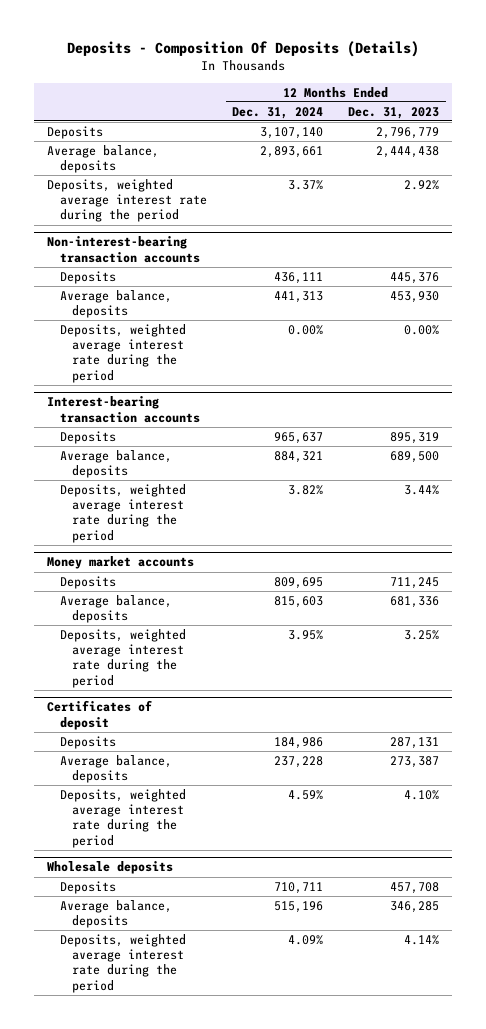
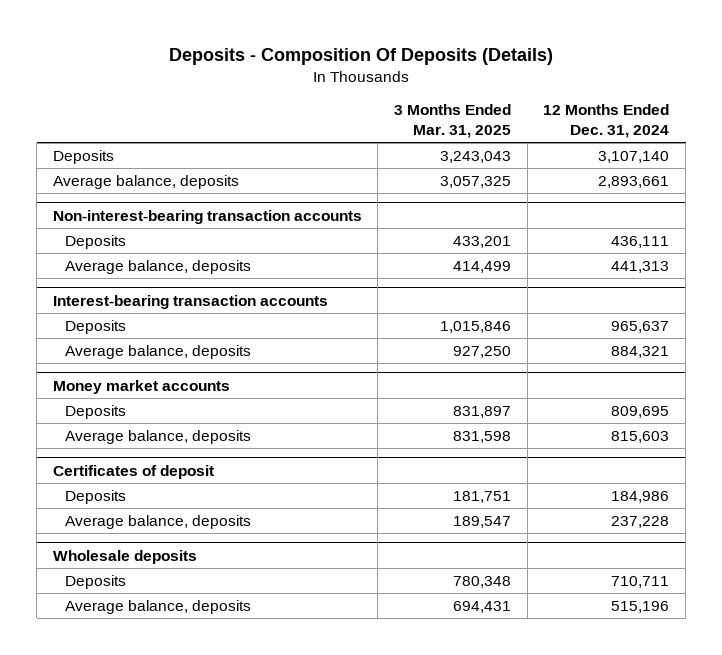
[348,106,440,119] Dec. 31, 2023 -> none
none -> [394,104,512,138] 3 Months Ended Mar. 31, 2025
[46,178,207,223] Deposits, weighted average interest rate during the period -> none
[59,323,186,383] Deposits, weighted average interest rate during the period -> none
[59,483,186,543] Deposits, weighted average interest rate during the period -> none
[59,628,186,688] Deposits, weighted average interest rate during the period -> none
[59,788,186,848] Deposits, weighted average interest rate during the period -> none
[59,933,186,993] Deposits, weighted average interest rate during the period -> none

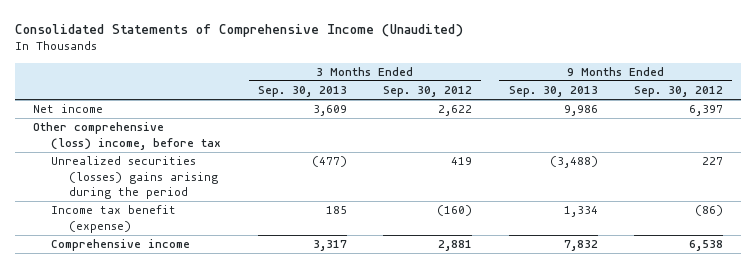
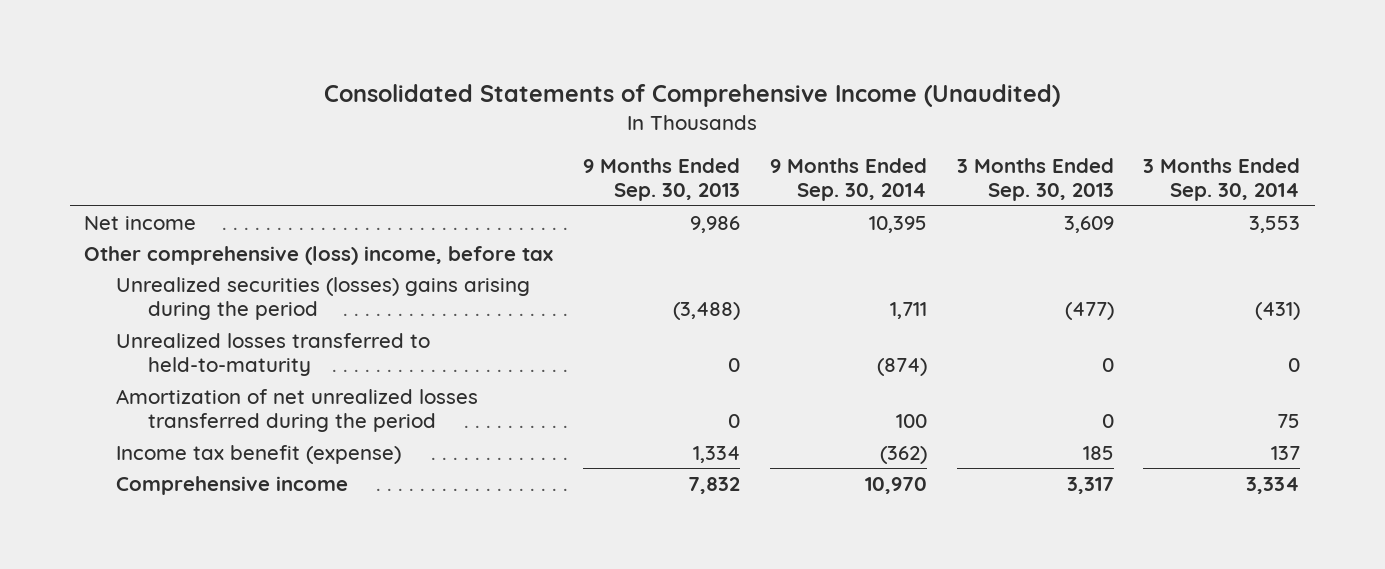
[383,86,473,98] Sep. 30, 2012 -> none
[634,86,724,98] Sep. 30, 2012 -> none
none -> [769,158,927,202] 9 Months Ended Sep. 30, 2014
none -> [1143,158,1301,202] 3 Months Ended Sep. 30, 2014
none -> [116,333,431,377] Unrealized losses transferred to held-to-maturity
none -> [116,389,479,433] Amortization of net unrealized losses transferred during the period

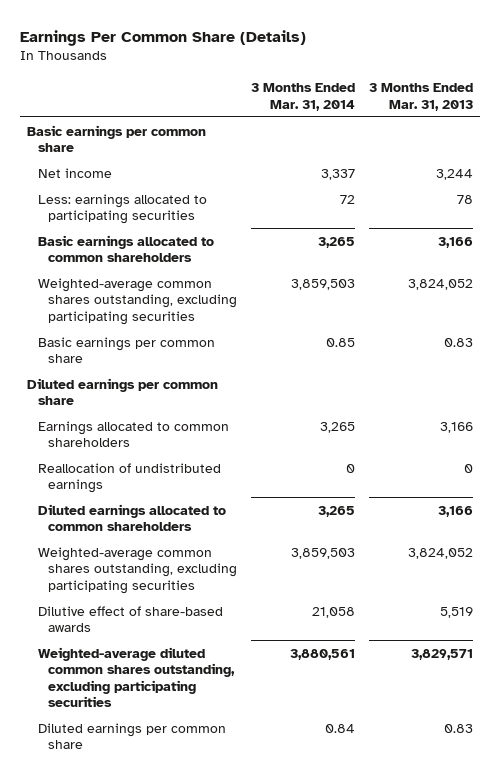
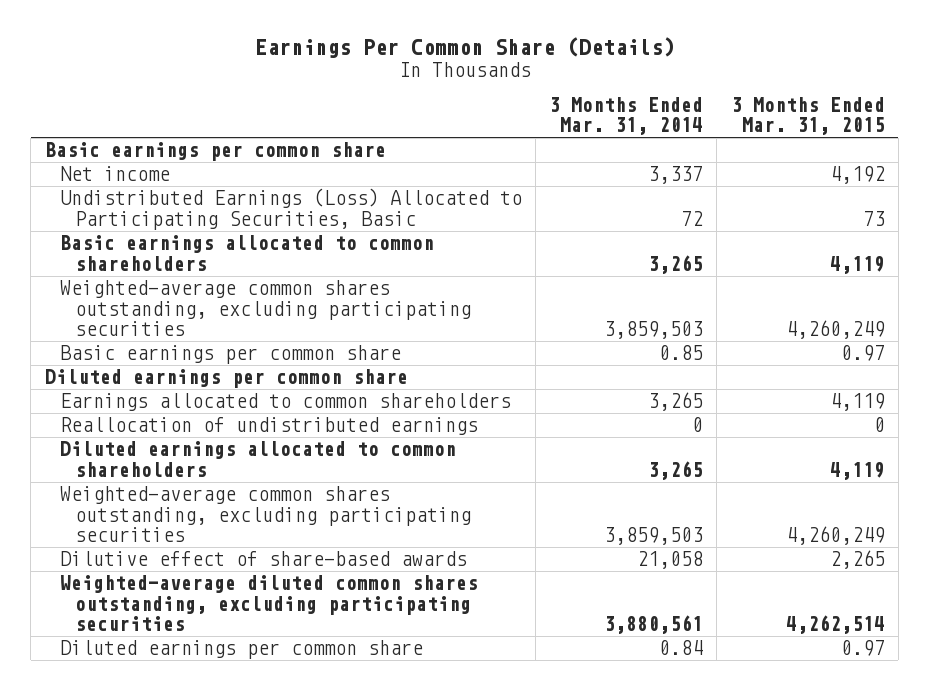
[369,83,474,111] 3 Months Ended Mar. 31, 2013 -> none
none -> [730,97,885,136] 3 Months Ended Mar. 31, 2015
[37,193,207,225] Less: earnings allocated to participating securities -> [59,188,522,230] Undistributed Earnings (Loss) Allocated to Participating Securities, Basic

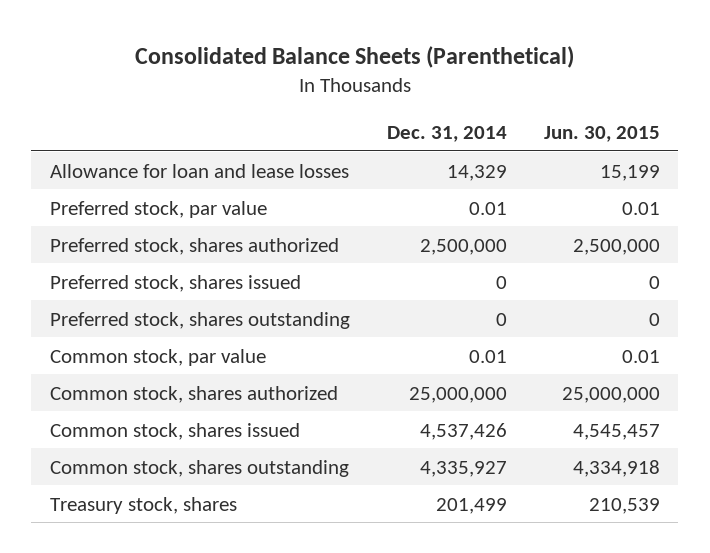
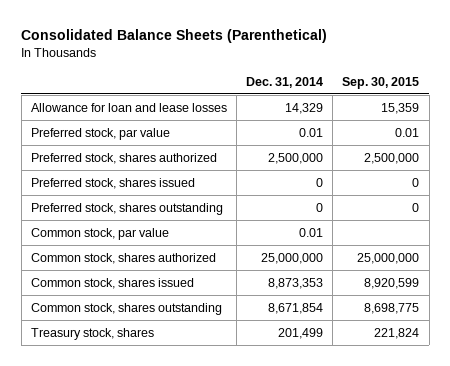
[543,125,660,142] Jun. 30, 2015 -> none
none -> [342,76,420,89] Sep. 30, 2015
[419,422,507,440] 4,537,426 -> [268,277,324,289] 8,873,353
[419,460,507,477] 4,335,927 -> [268,302,324,314] 8,671,854

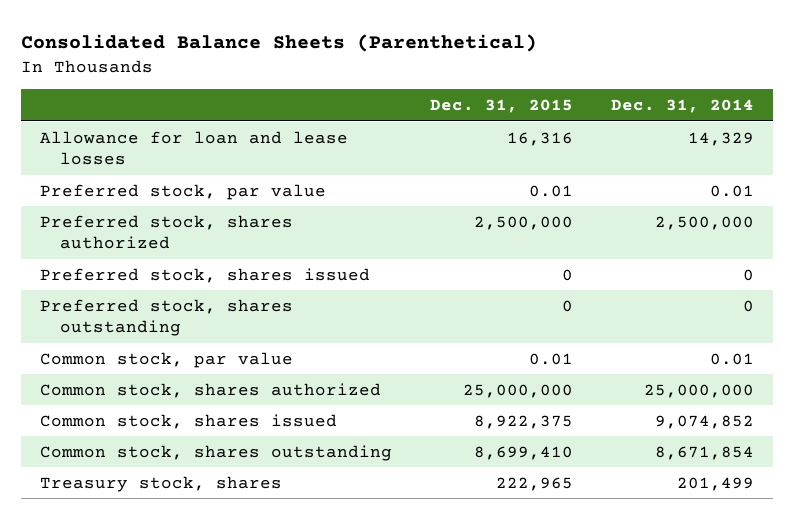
[342,76,420,89] Sep. 30, 2015 -> none
none -> [430,98,574,113] Dec. 31, 2015
[268,277,324,289] 8,873,353 -> [655,414,755,429] 9,074,852

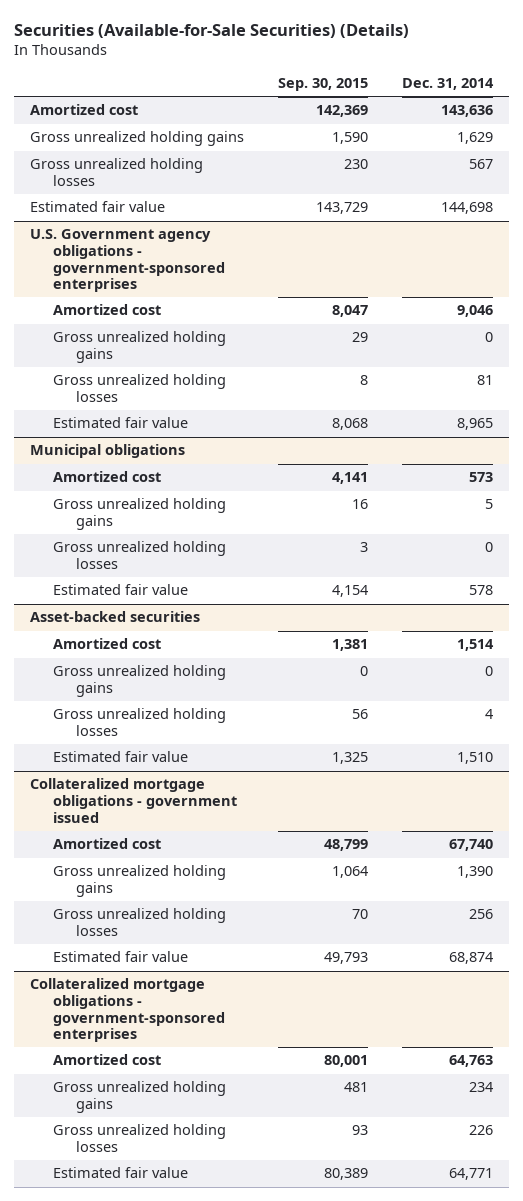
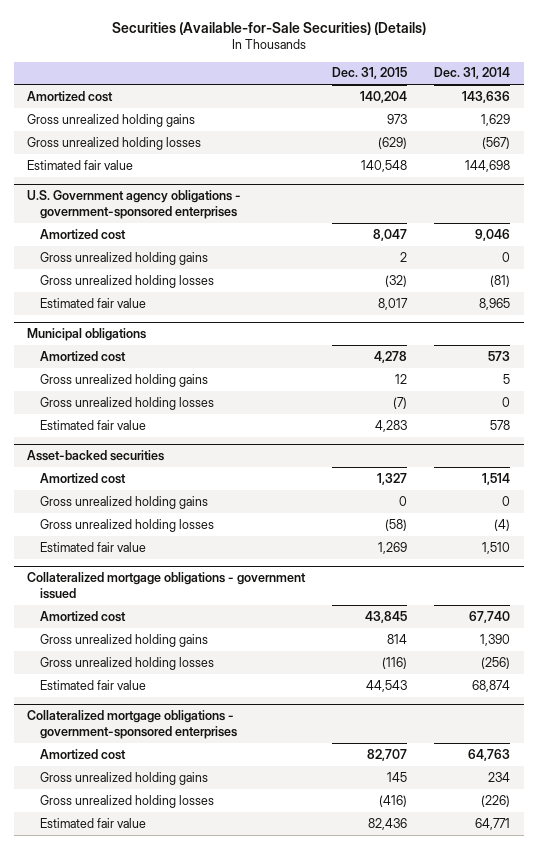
[278,77,369,91] Sep. 30, 2015 -> none
none -> [332,67,408,80] Dec. 31, 2015
[468,159,493,170] 567 -> [482,136,511,149] (567)
[476,375,493,386] 81 -> [490,274,511,287] (81)
[484,709,493,720] 4 -> [494,518,511,531] (4)
[468,909,493,920] 256 -> [481,656,511,669] (256)
[468,1125,493,1136] 226 -> [481,794,511,807] (226)

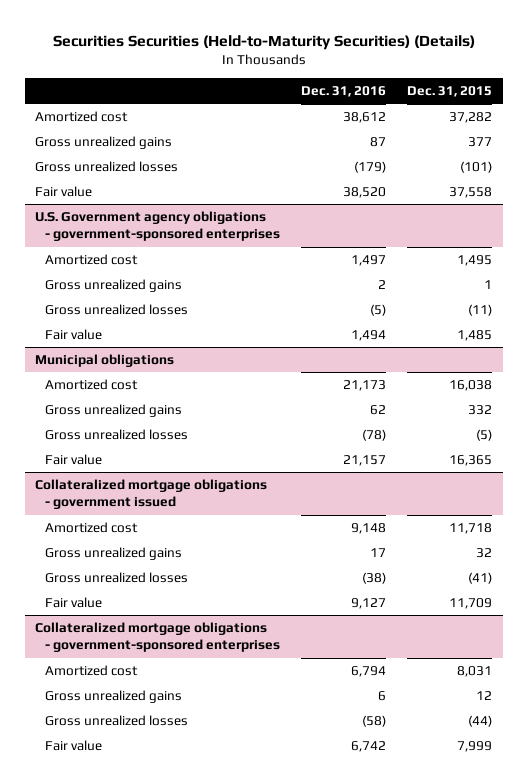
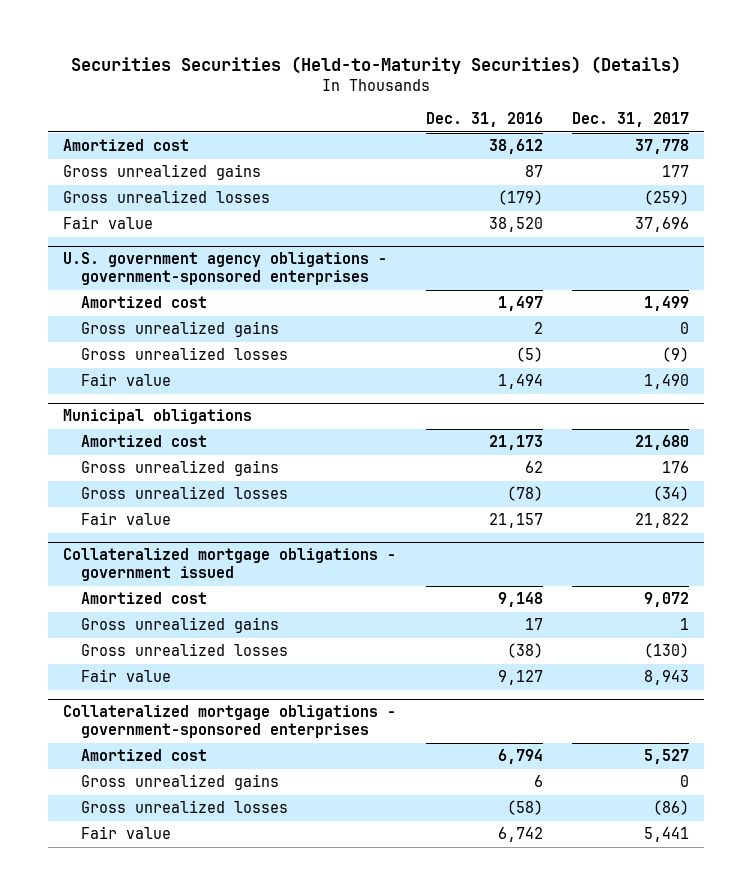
[407,85,493,97] Dec. 31, 2015 -> none
none -> [572,112,690,128] Dec. 31, 2017
[35,211,281,242] U.S. Government agency obligations - government-sponsored enterprises -> [63,252,388,286] U.S. government agency obligations - government-sponsored enterprises

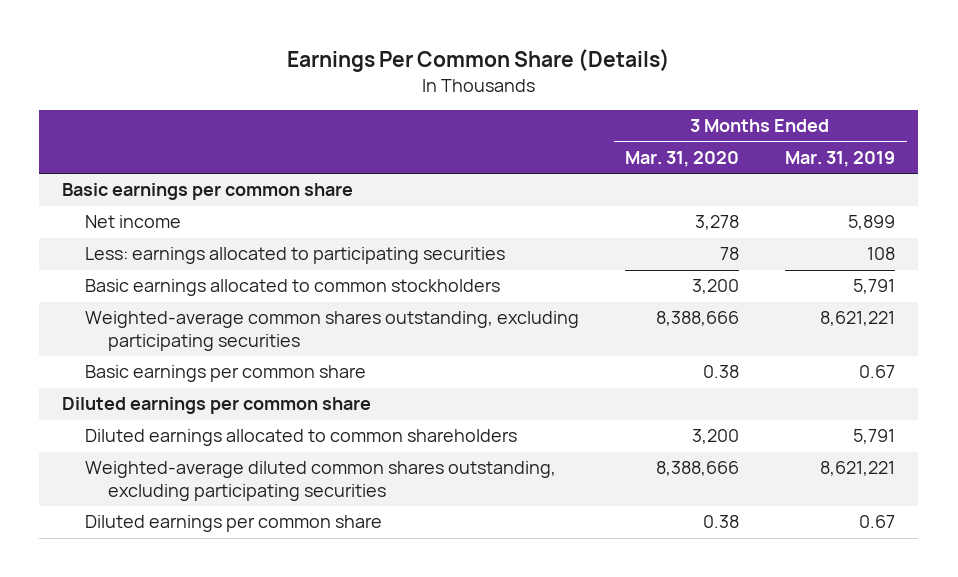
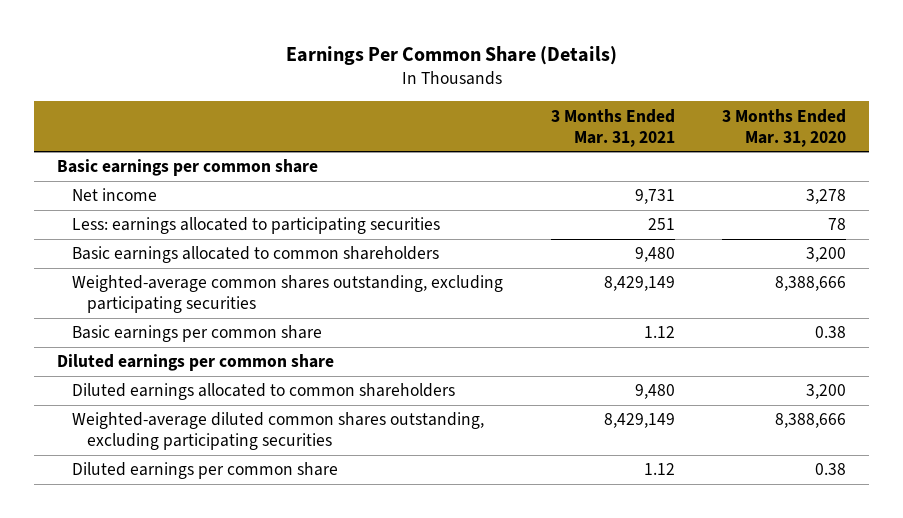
[785,150,896,167] Mar. 31, 2019 -> none
none -> [550,108,675,147] 3 Months Ended Mar. 31, 2021
[85,279,501,297] Basic earnings allocated to common stockholders -> [72,246,440,264] Basic earnings allocated to common shareholders

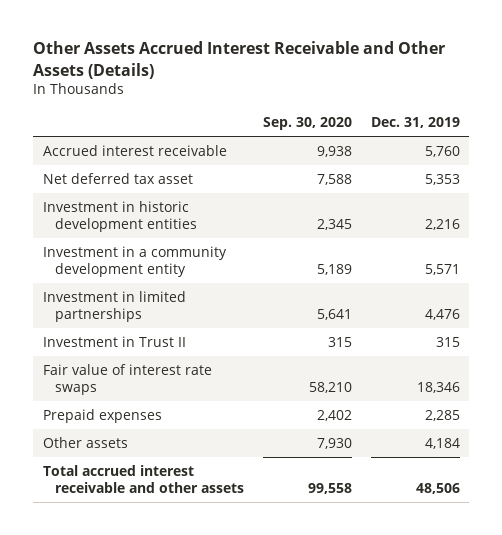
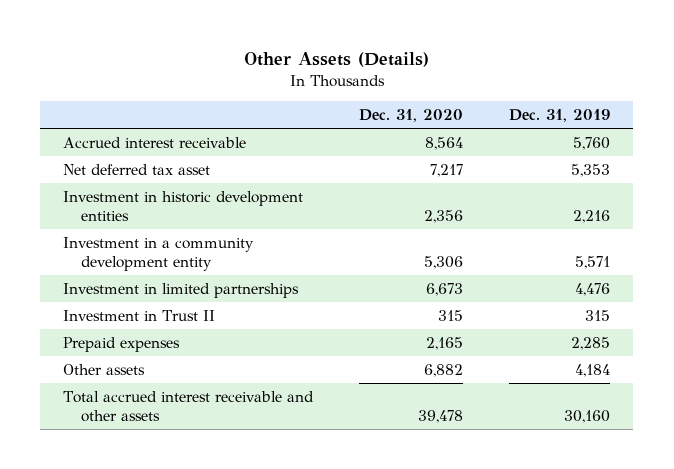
[33,41,446,79] Other Assets Accrued Interest Receivable and Other Assets (Details) -> [243,51,429,67] Other Assets (Details)
[262,117,352,131] Sep. 30, 2020 -> none
none -> [359,108,464,122] Dec. 31, 2020
[42,363,212,396] Fair value of interest rate swaps -> none
[415,483,460,495] 48,506 -> [564,410,611,424] 30,160

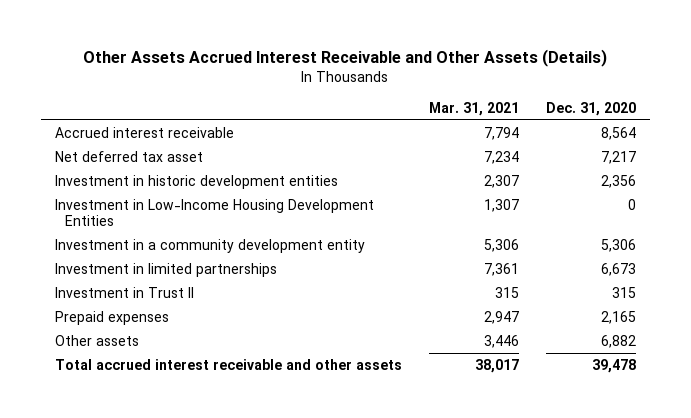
[243,51,429,67] Other Assets (Details) -> [83,48,608,67] Other Assets Accrued Interest Receivable and Other Assets (Details)
[509,108,611,122] Dec. 31, 2019 -> none
none -> [428,101,519,116] Mar. 31, 2021
none -> [54,198,374,227] Investment in Low-Income Housing Development Entities

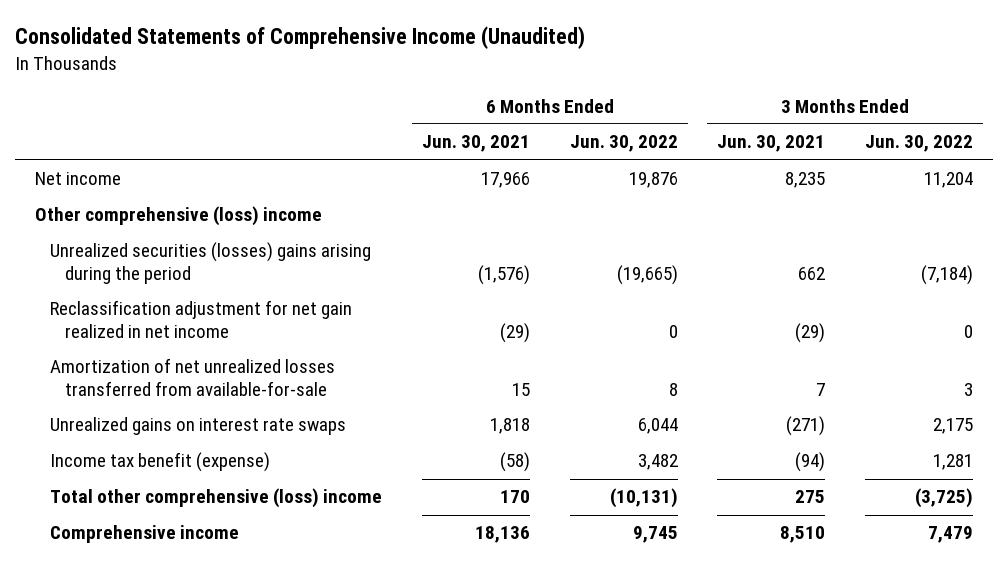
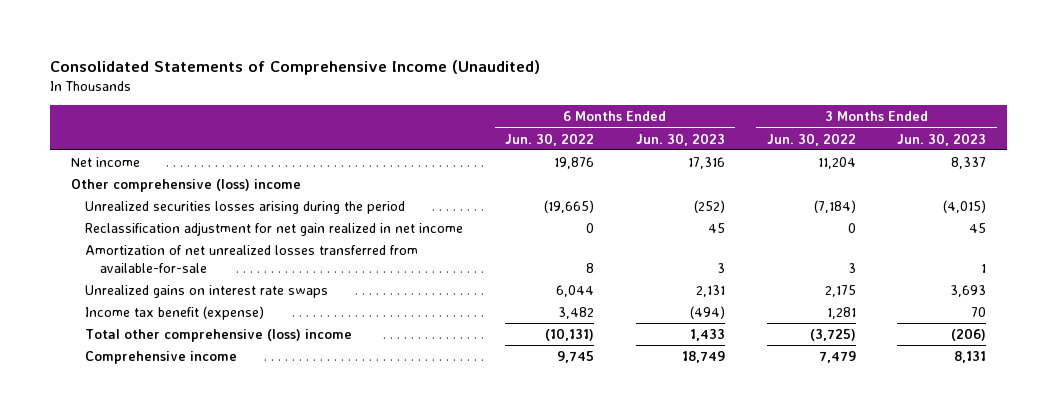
[421,135,530,153] Jun. 30, 2021 -> none
[717,135,826,153] Jun. 30, 2021 -> none
none -> [635,132,725,146] Jun. 30, 2023
none -> [897,132,987,146] Jun. 30, 2023
[49,242,371,284] Unrealized securities (losses) gains arising during the period -> [85,200,406,214] Unrealized securities losses arising during the period

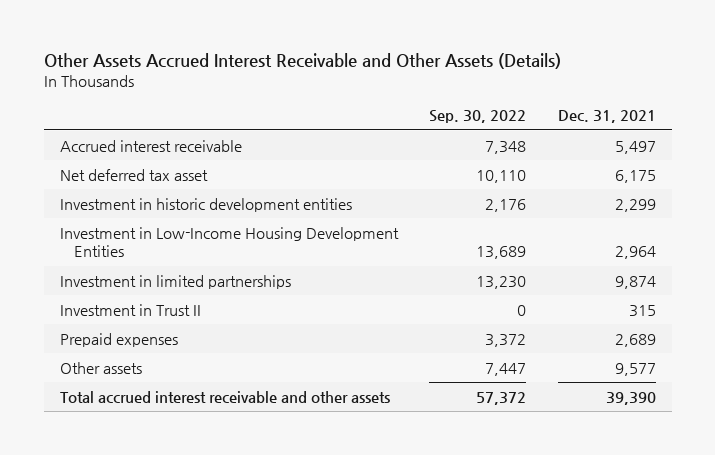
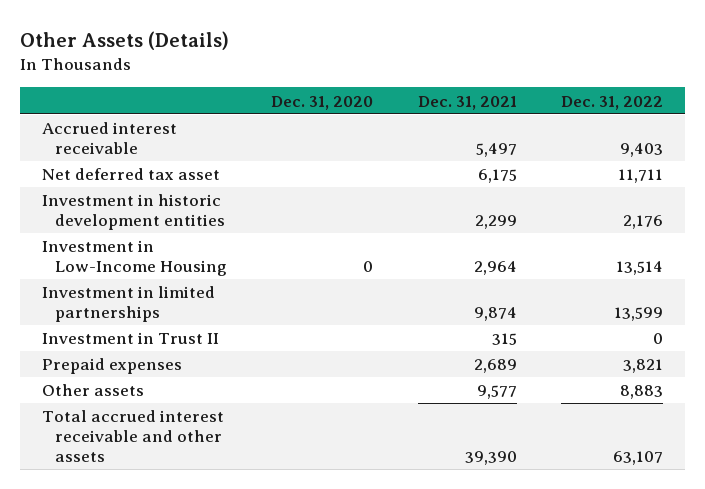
[43,53,561,70] Other Assets Accrued Interest Receivable and Other Assets (Details) -> [20,31,230,51] Other Assets (Details)
[429,110,527,124] Sep. 30, 2022 -> none
none -> [271,95,374,110] Dec. 31, 2020
none -> [560,95,663,110] Dec. 31, 2022
[59,226,399,258] Investment in Low-Income Housing Development Entities -> [42,240,228,277] Investment in Low-Income Housing

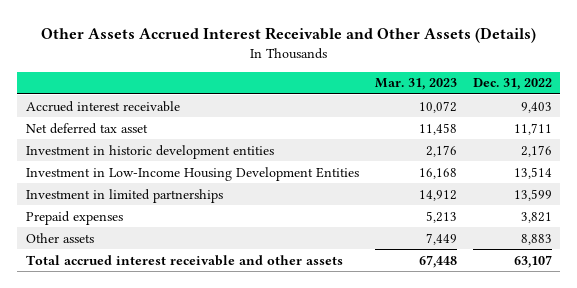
[20,31,230,51] Other Assets (Details) -> [40,27,536,44] Other Assets Accrued Interest Receivable and Other Assets (Details)
[271,95,374,110] Dec. 31, 2020 -> none
[417,95,517,110] Dec. 31, 2021 -> none
none -> [374,78,457,91] Mar. 31, 2023
[42,240,228,277] Investment in Low-Income Housing -> [25,166,359,181] Investment in Low-Income Housing Development Entities
[42,332,220,345] Investment in Trust II -> none

